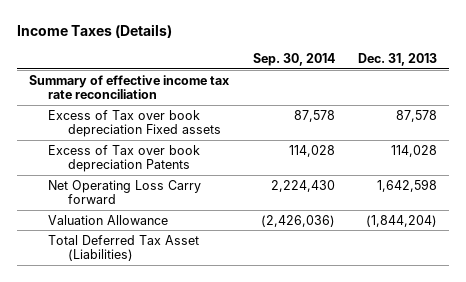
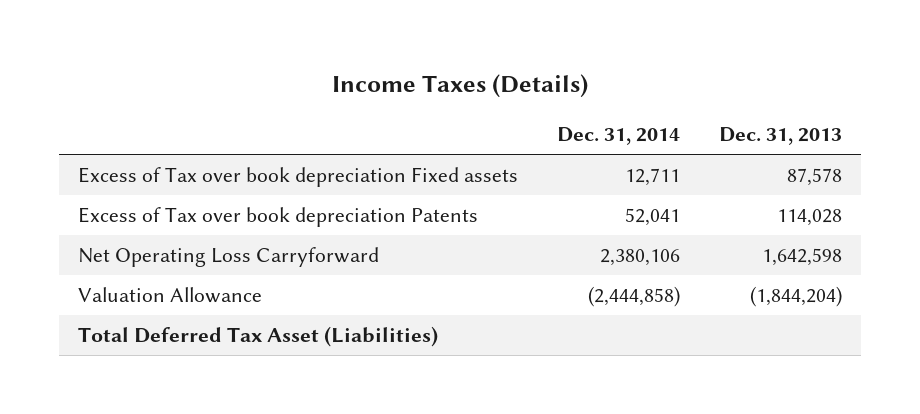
[252,53,335,67] Sep. 30, 2014 -> none
none -> [557,126,681,145] Dec. 31, 2014
[28,74,229,100] Summary of effective income tax rate reconciliation -> none
[48,179,202,205] Net Operating Loss Carry forward -> [78,247,380,268] Net Operating Loss Carryforward

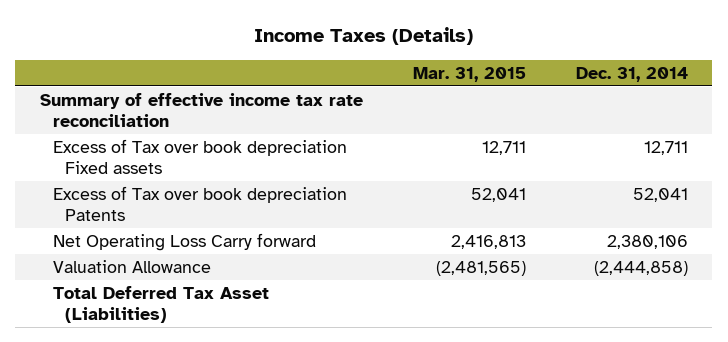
[719,126,843,145] Dec. 31, 2013 -> none
none -> [412,66,526,82] Mar. 31, 2015
none -> [40,92,364,127] Summary of effective income tax rate reconciliation
[78,247,380,268] Net Operating Loss Carryforward -> [52,232,316,251] Net Operating Loss Carry forward

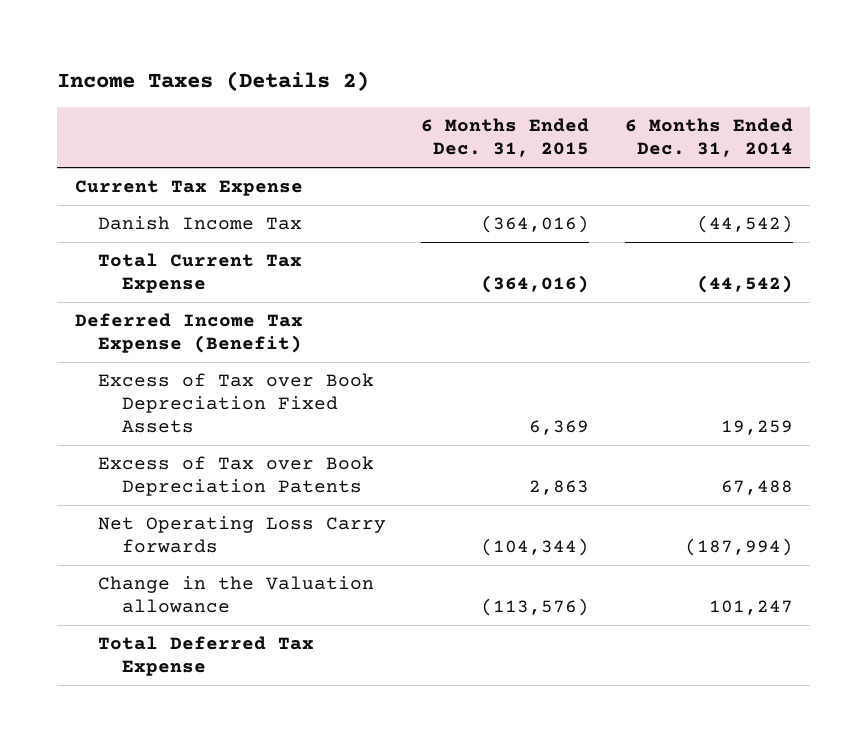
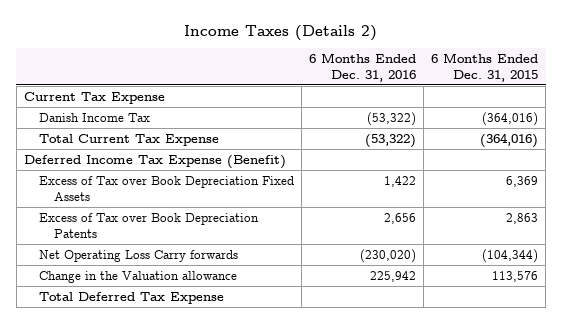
[624,118,793,158] 6 Months Ended Dec. 31, 2014 -> none
none -> [308,52,416,82] 6 Months Ended Dec. 31, 2016
[481,598,590,617] (113,576) -> [492,270,539,282] 113,576

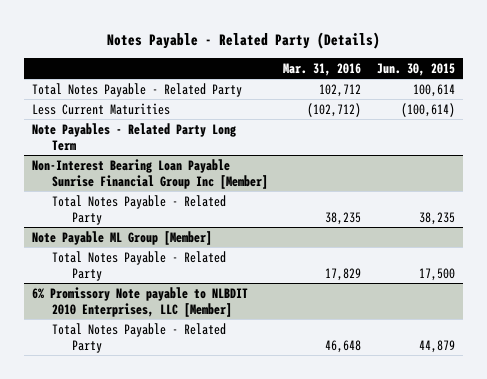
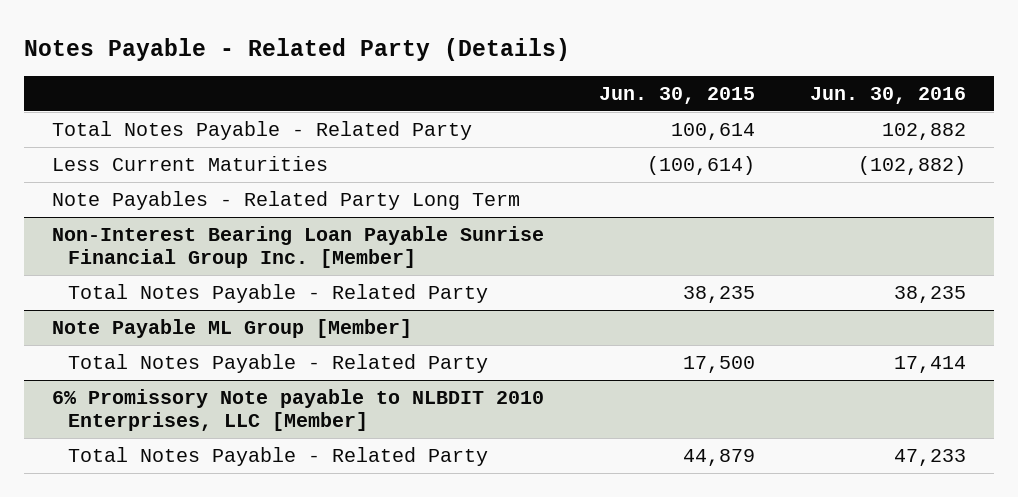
[283,62,362,76] Mar. 31, 2016 -> none
none -> [810,86,967,104] Jun. 30, 2016
[32,158,269,189] Non-Interest Bearing Loan Payable Sunrise Financial Group Inc [Member] -> [51,225,544,269] Non-Interest Bearing Loan Payable Sunrise Financial Group Inc. [Member]

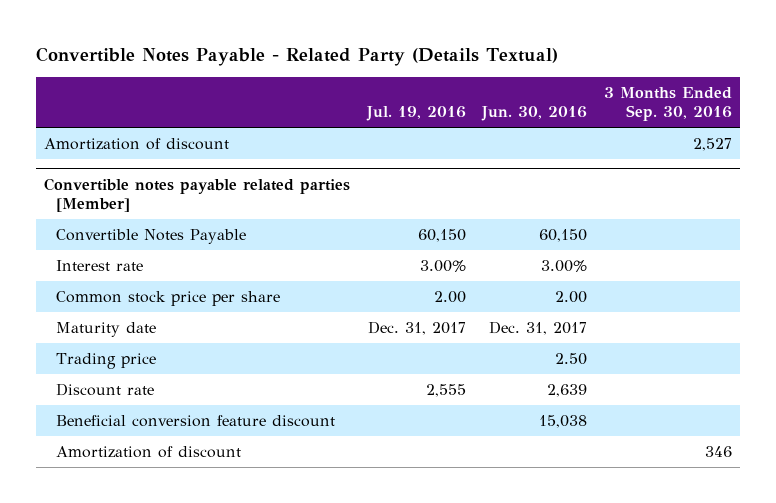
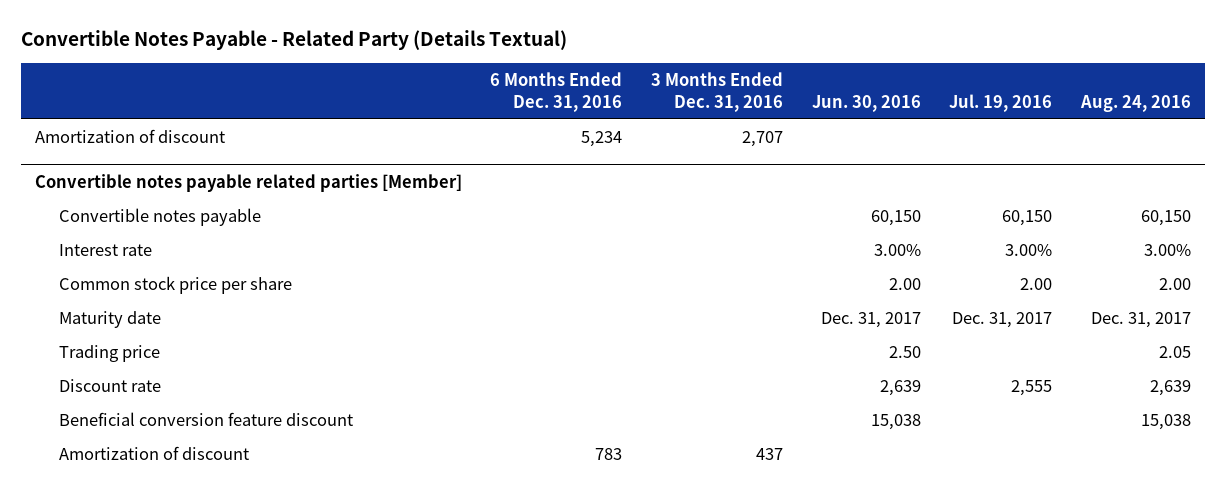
[604,87,733,122] 3 Months Ended Sep. 30, 2016 -> none
none -> [490,72,623,112] 6 Months Ended Dec. 31, 2016
none -> [651,72,784,112] 3 Months Ended Dec. 31, 2016
none -> [1079,94,1191,112] Aug. 24, 2016
[55,229,246,245] Convertible Notes Payable -> [59,208,262,227] Convertible notes payable

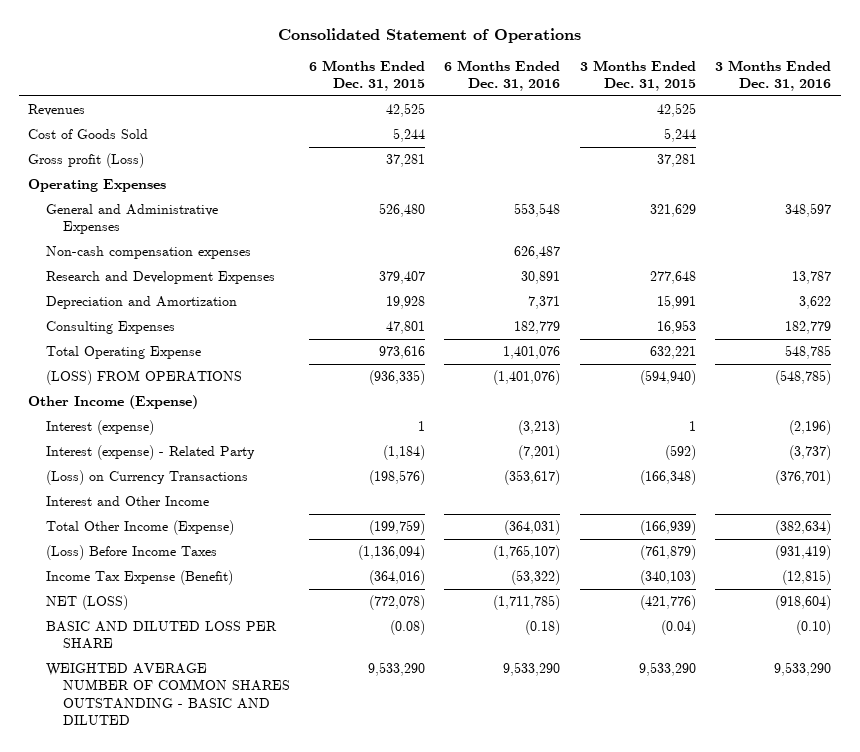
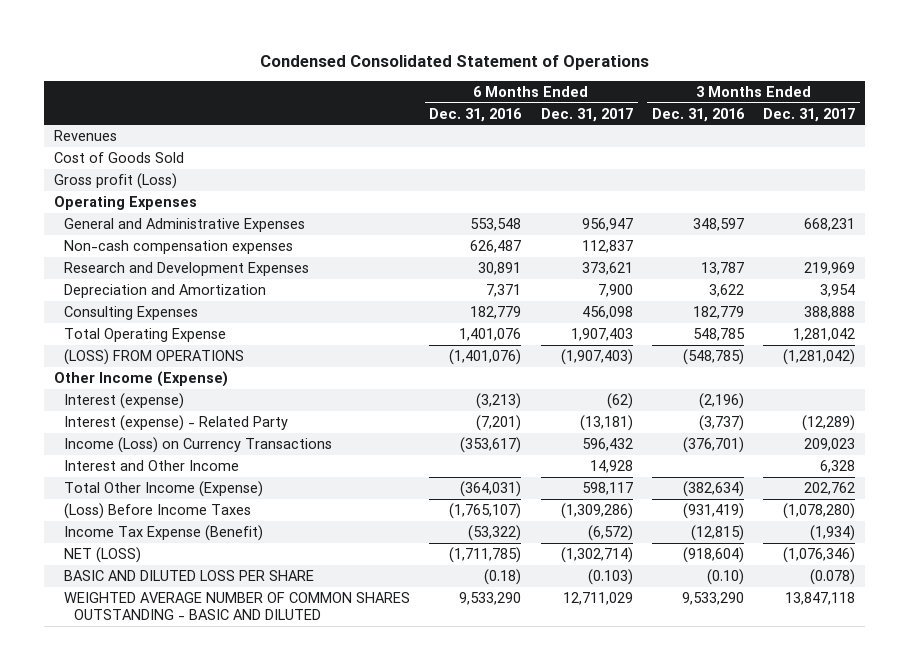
[277,28,581,44] Consolidated Statement of Operations -> [259,54,649,70] Condensed Consolidated Statement of Operations
[308,59,425,92] 6 Months Ended Dec. 31, 2015 -> none
[579,59,696,92] 3 Months Ended Dec. 31, 2015 -> none
none -> [540,107,633,122] Dec. 31, 2017
none -> [763,107,856,122] Dec. 31, 2017
[45,470,248,486] (Loss) on Currency Transactions -> [64,436,333,453] Income (Loss) on Currency Transactions

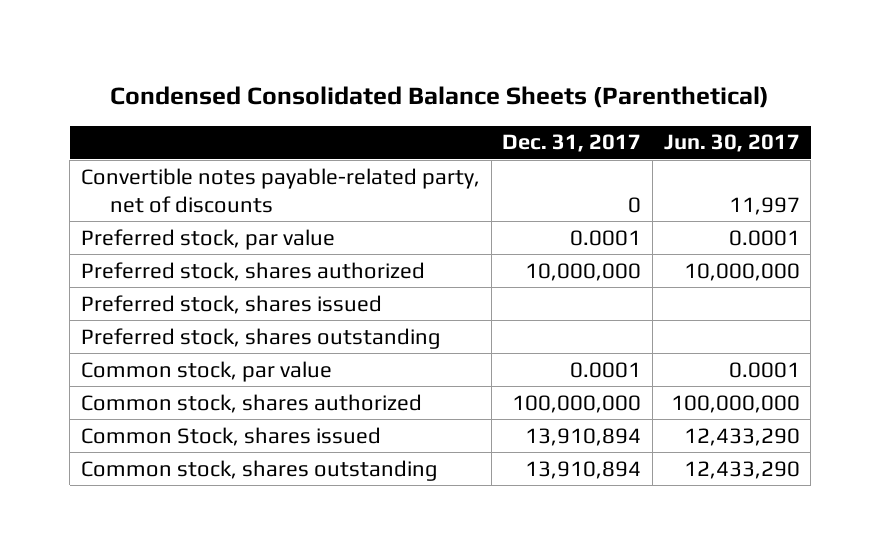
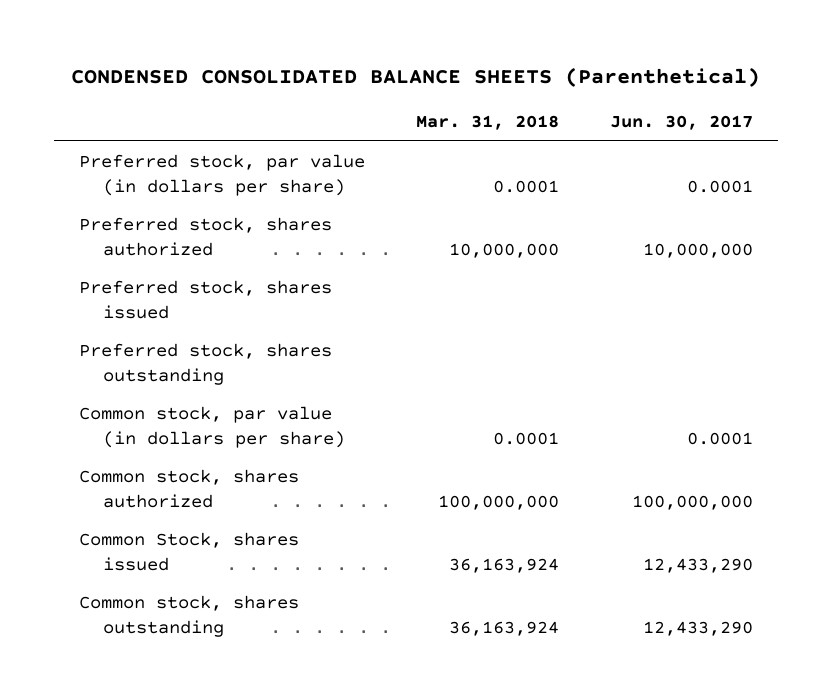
[110,85,770,108] Condensed Consolidated Balance Sheets (Parenthetical) -> [70,67,760,88] CONDENSED CONSOLIDATED BALANCE SHEETS (Parenthetical)
[502,134,642,153] Dec. 31, 2017 -> none
none -> [415,115,559,131] Mar. 31, 2018
[80,167,480,213] Convertible notes payable-related party, net of discounts -> none
[80,228,335,250] Preferred stock, par value -> [79,153,366,196] Preferred stock, par value (in dollars per share)
[80,360,332,382] Common stock, par value -> [79,405,345,448] Common stock, par value (in dollars per share)

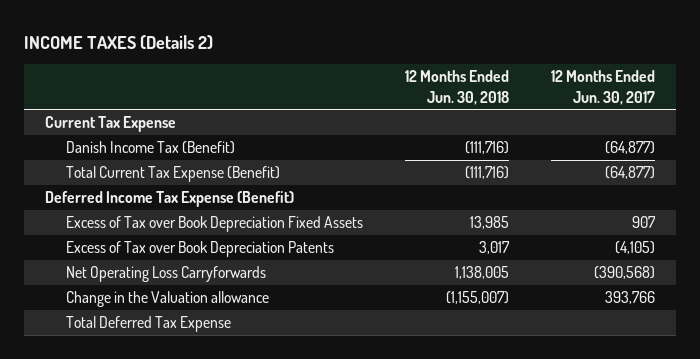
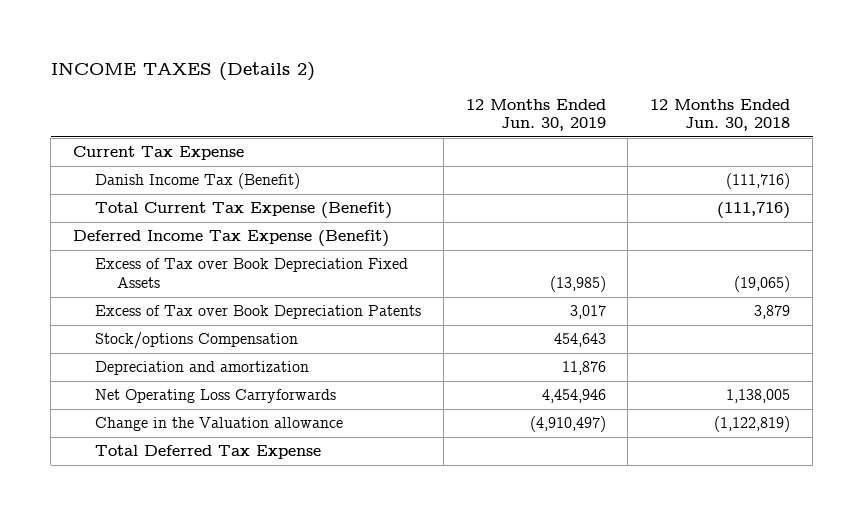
[550,70,655,105] 12 Months Ended Jun. 30, 2017 -> none
none -> [465,98,606,132] 12 Months Ended Jun. 30, 2019
[469,216,509,230] 13,985 -> [734,275,791,292] (19,065)
[478,241,510,255] 3,017 -> [754,305,791,320] 3,879
none -> [94,332,298,350] Stock/options Compensation
none -> [94,361,309,376] Depreciation and amortization
[445,291,509,305] (1,155,007) -> [714,416,791,433] (1,122,819)

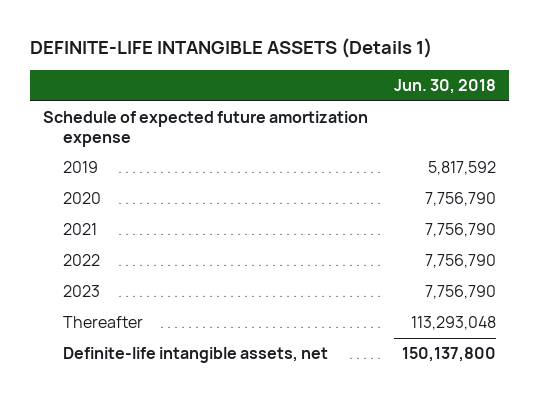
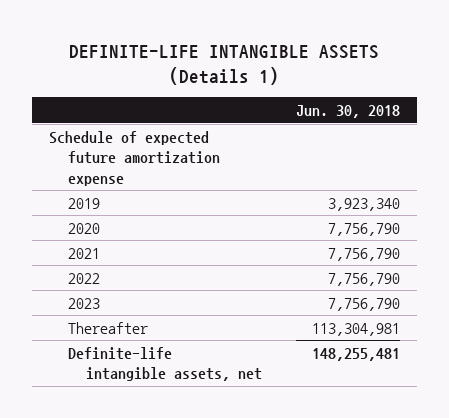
[427,161,496,176] 5,817,592 -> [327,197,400,211] 3,923,340
[410,316,496,331] 113,293,048 -> [311,322,400,336] 113,304,981
[401,347,496,363] 150,137,800 -> [311,347,400,361] 148,255,481

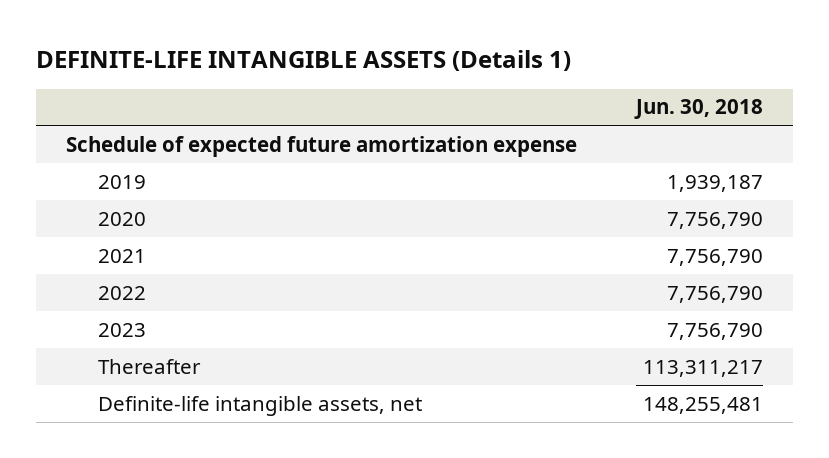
[327,197,400,211] 3,923,340 -> [667,174,764,192] 1,939,187
[311,322,400,336] 113,304,981 -> [643,359,764,377] 113,311,217

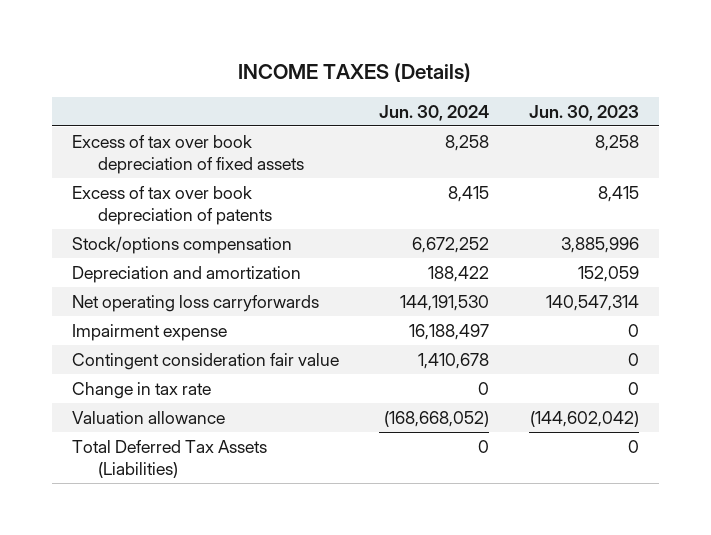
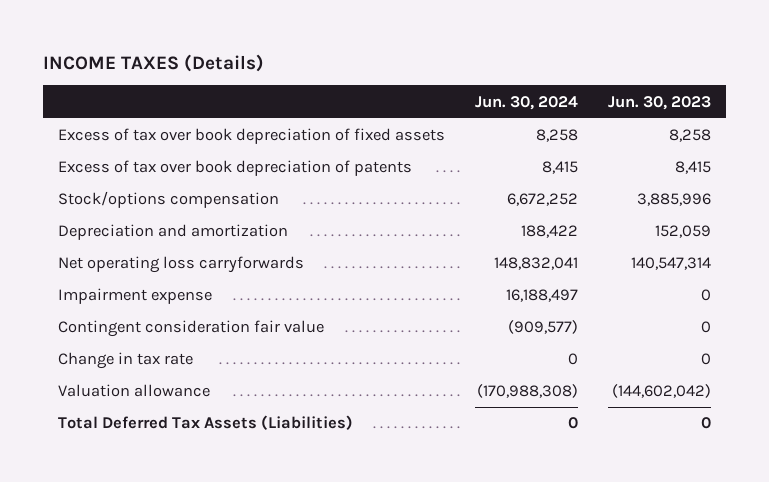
[399,294,489,311] 144,191,530 -> [494,257,579,271] 148,832,041
[417,352,489,369] 1,410,678 -> [508,320,579,335] (909,577)
[383,410,489,427] (168,668,052) -> [477,384,579,399] (170,988,308)

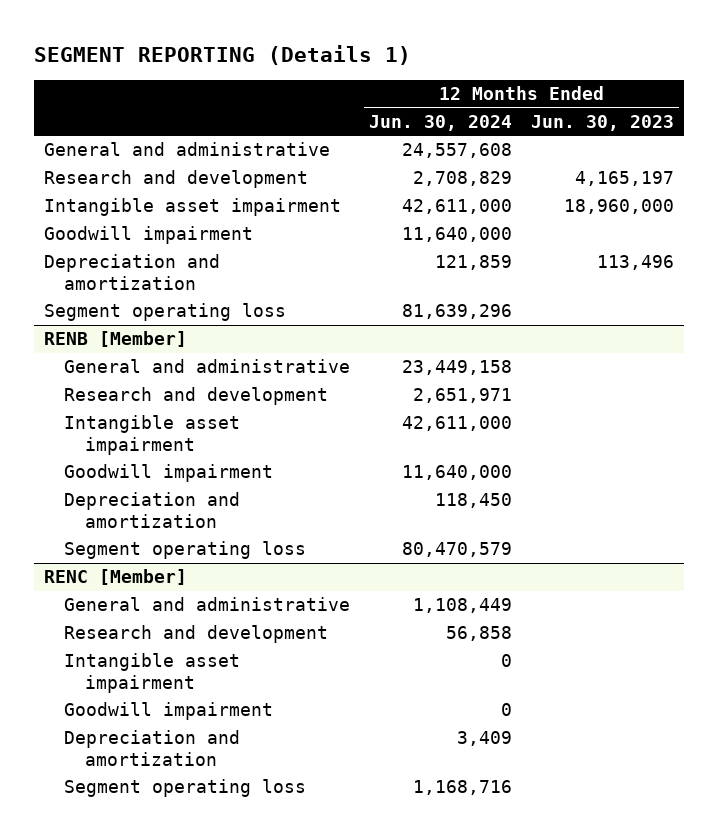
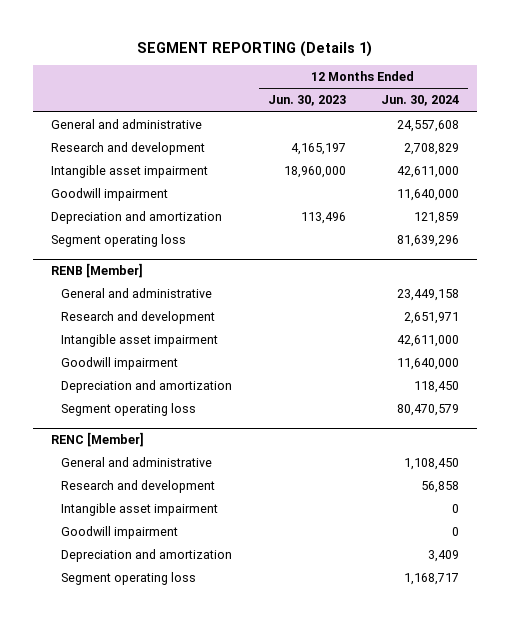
[413,598,513,614] 1,108,449 -> [404,458,460,471] 1,108,450
[413,780,513,796] 1,168,716 -> [404,573,460,586] 1,168,717

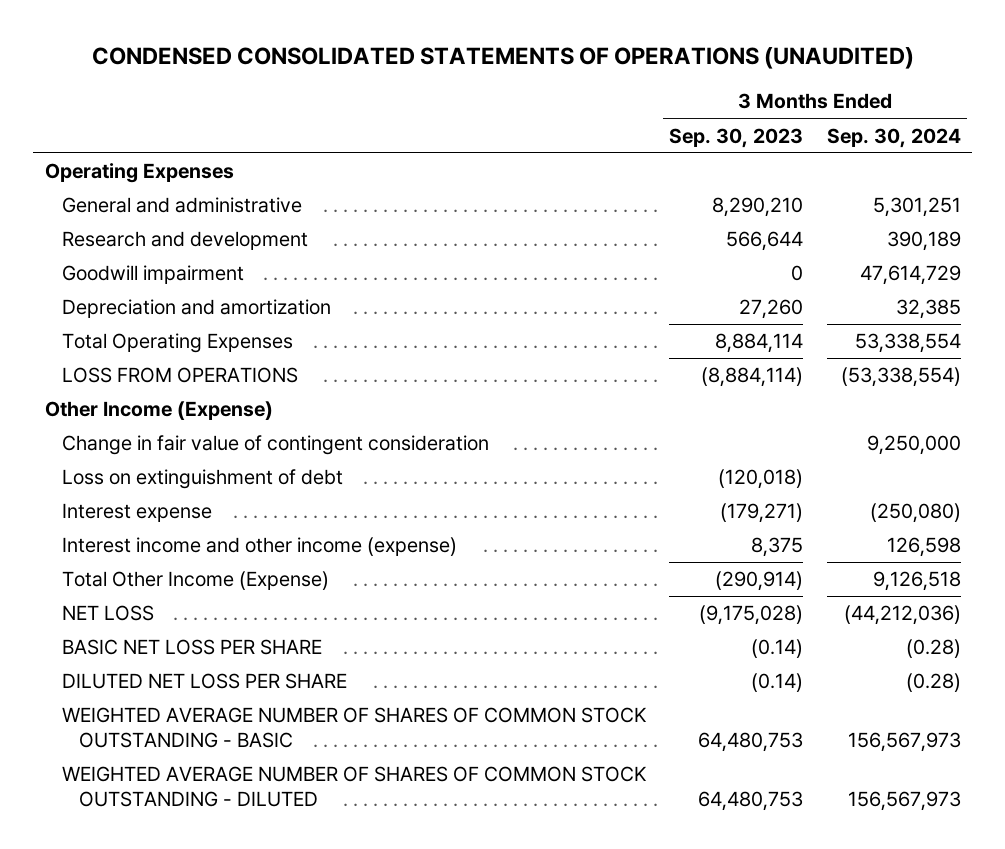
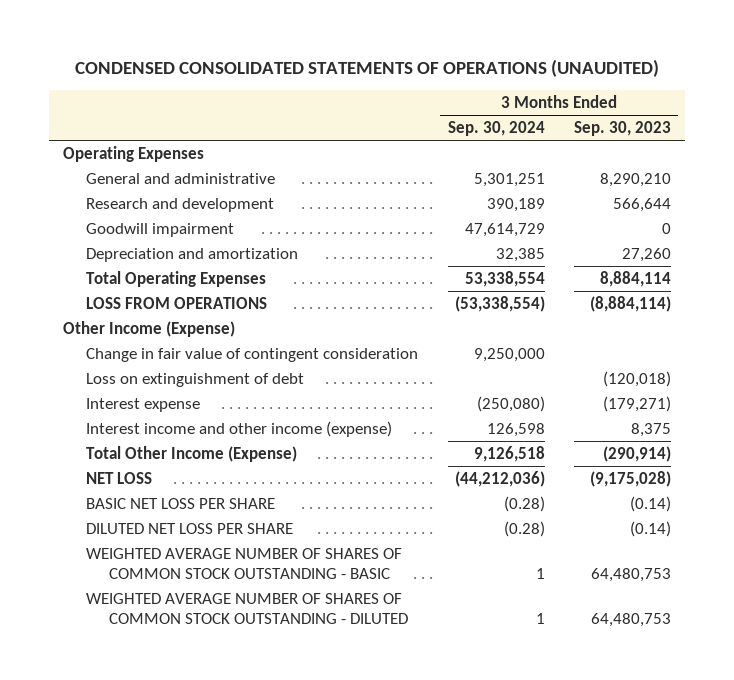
[847,731,961,752] 156,567,973 -> [535,568,545,580] 1
[847,790,961,811] 156,567,973 -> [535,613,545,625] 1

